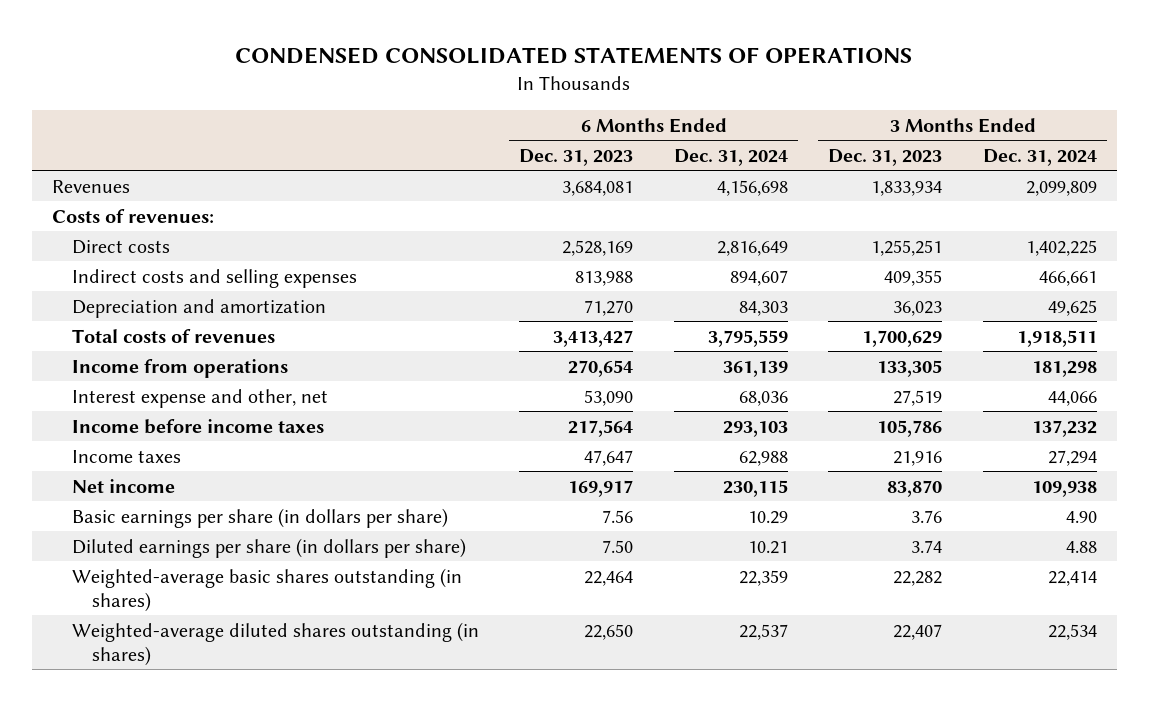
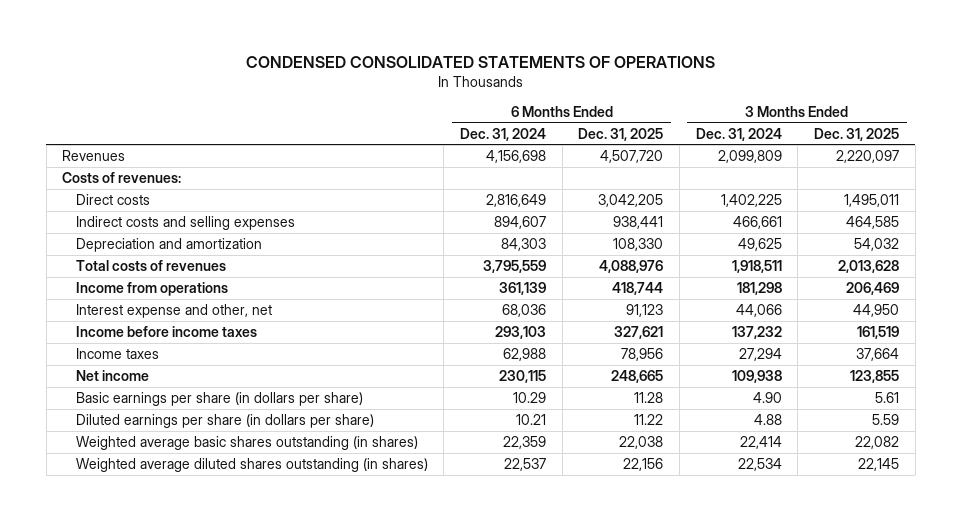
[519,148,634,166] Dec. 31, 2023 -> none
[828,148,943,166] Dec. 31, 2023 -> none
none -> [578,127,664,141] Dec. 31, 2025
none -> [813,127,899,141] Dec. 31, 2025
[71,567,462,612] Weighted-average basic shares outstanding (in shares) -> [75,435,418,450] Weighted average basic shares outstanding (in shares)
[71,621,479,666] Weighted-average diluted shares outstanding (in shares) -> [75,457,428,472] Weighted average diluted shares outstanding (in shares)

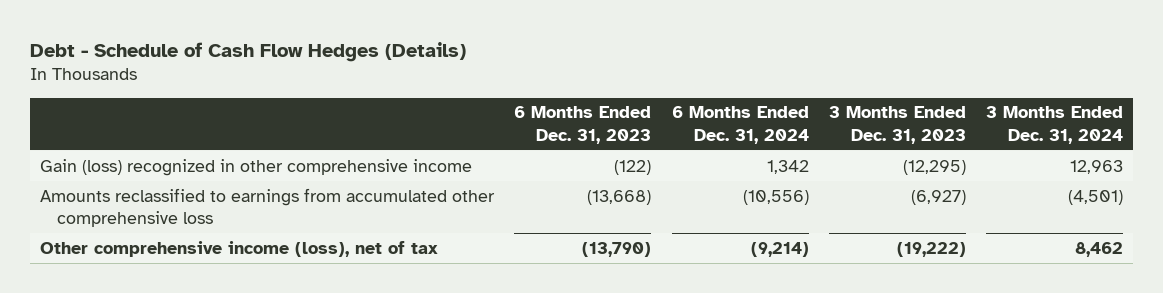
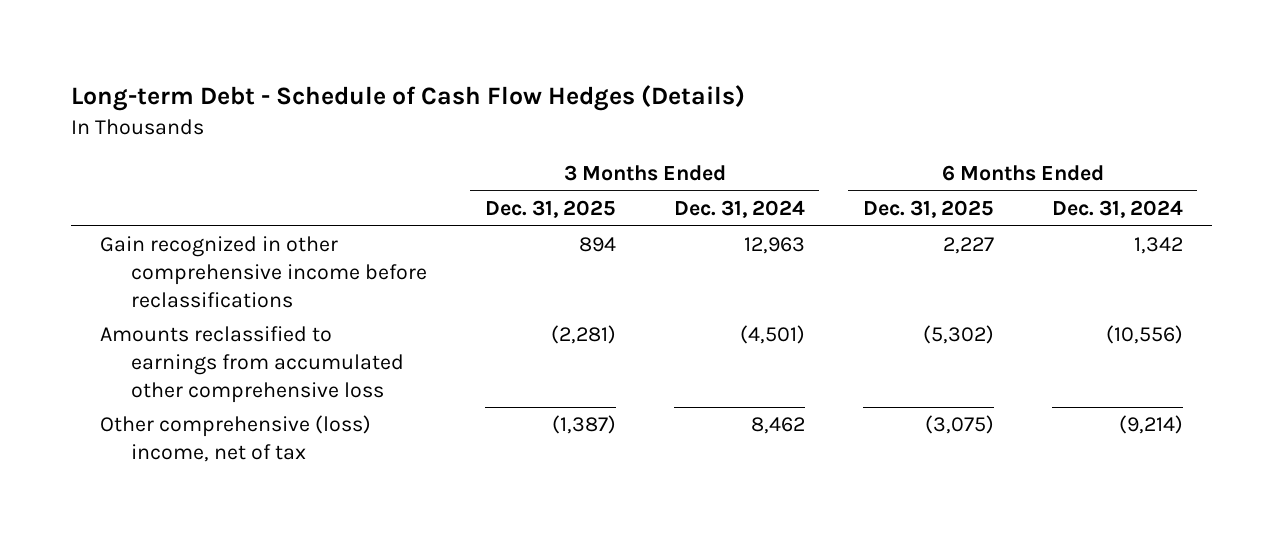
[30,42,467,63] Debt - Schedule of Cash Flow Hedges (Details) -> [70,85,745,112] Long-term Debt - Schedule of Cash Flow Hedges (Details)
[514,106,652,144] 6 Months Ended Dec. 31, 2023 -> none
[828,106,966,144] 3 Months Ended Dec. 31, 2023 -> none
none -> [484,199,616,218] Dec. 31, 2025
none -> [862,199,994,218] Dec. 31, 2025
[40,158,473,176] Gain (loss) recognized in other comprehensive income -> [99,236,427,308] Gain recognized in other comprehensive income before reclassifications
[40,240,439,257] Other comprehensive income (loss), net of tax -> [99,415,371,462] Other comprehensive (loss) income, net of tax

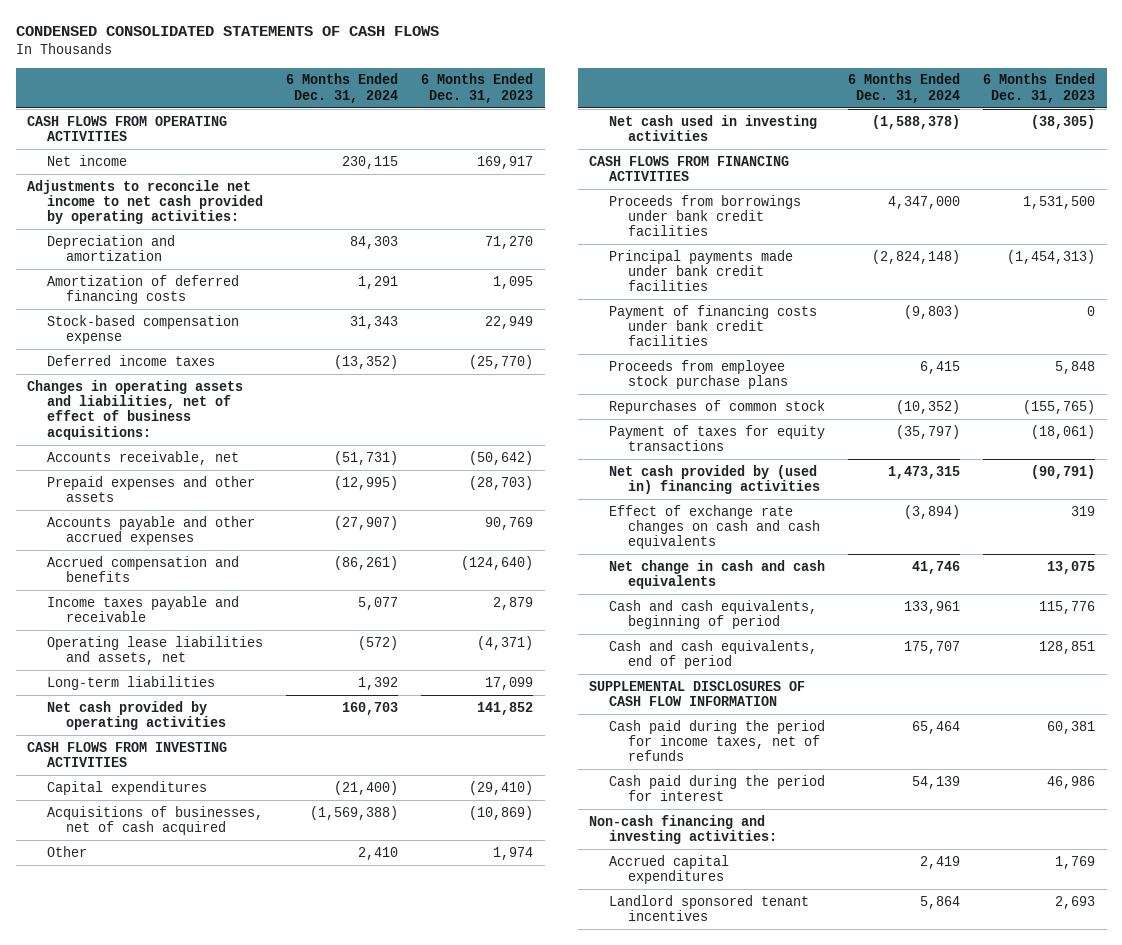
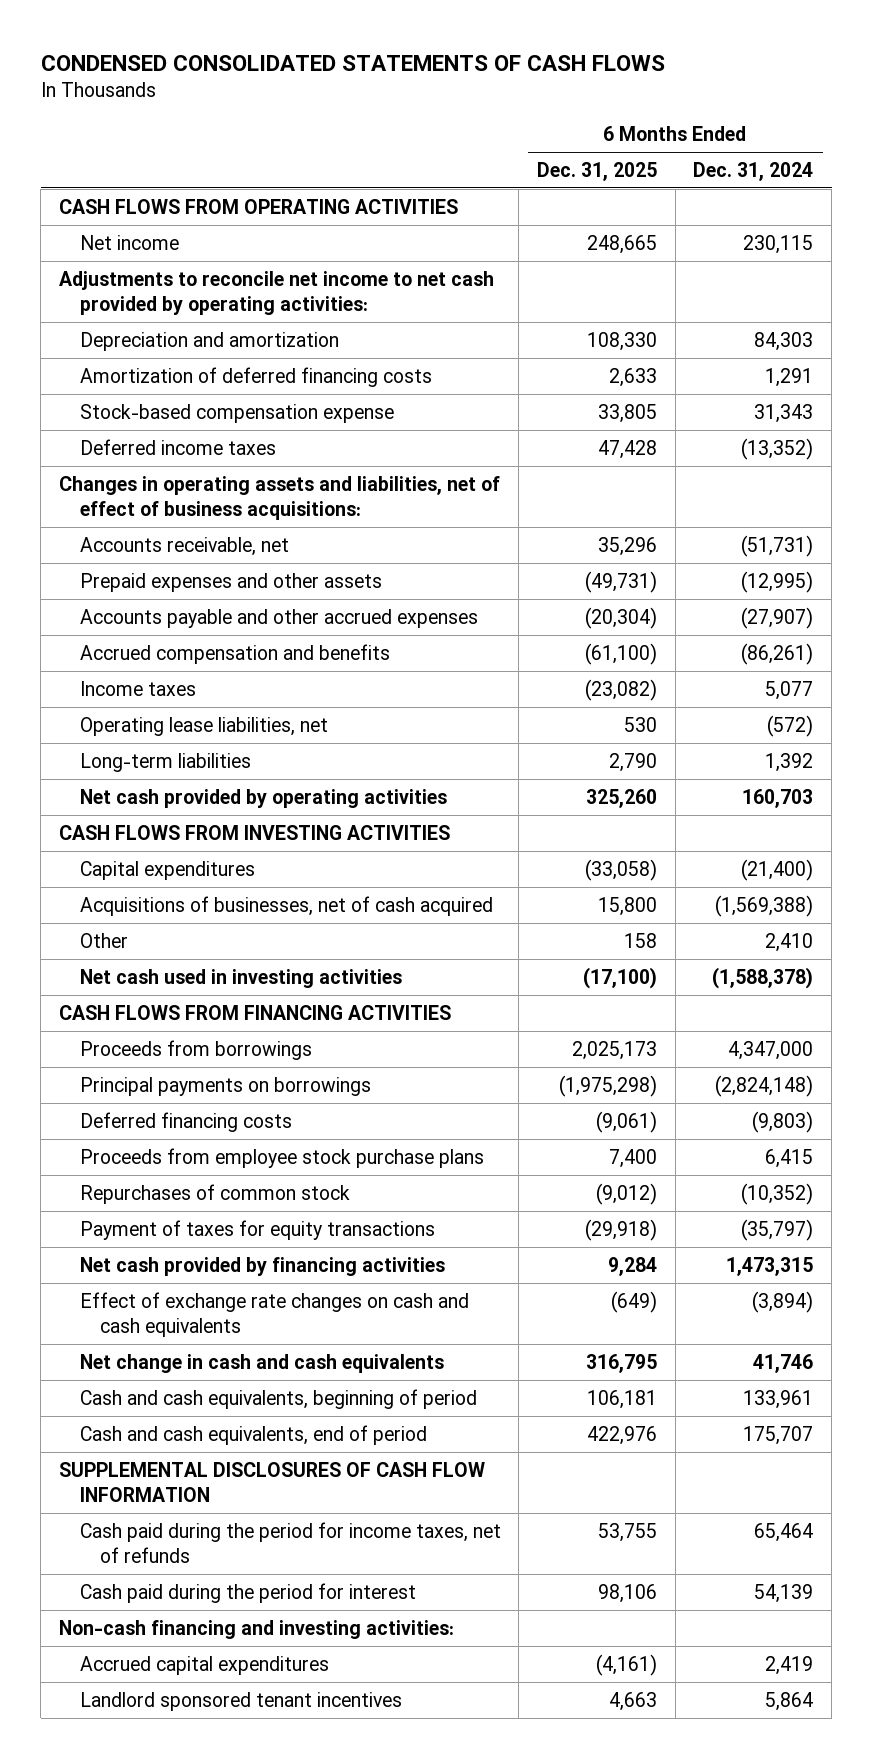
[421,73,534,103] 6 Months Ended Dec. 31, 2023 -> none
none -> [537,161,658,181] Dec. 31, 2025
[46,595,239,623] Income taxes payable and receivable -> [79,680,196,696] Income taxes
[46,635,263,666] Operating lease liabilities and assets, net -> [79,716,328,736] Operating lease liabilities, net
[608,194,801,237] Proceeds from borrowings under bank credit facilities -> [79,1039,312,1060] Proceeds from borrowings
[608,249,793,292] Principal payments made under bank credit facilities -> [79,1076,371,1096] Principal payments on borrowings
[608,304,817,347] Payment of financing costs under bank credit facilities -> [79,1111,292,1132] Deferred financing costs
[608,464,820,495] Net cash provided by (used in) financing activities -> [79,1256,445,1276] Net cash provided by financing activities

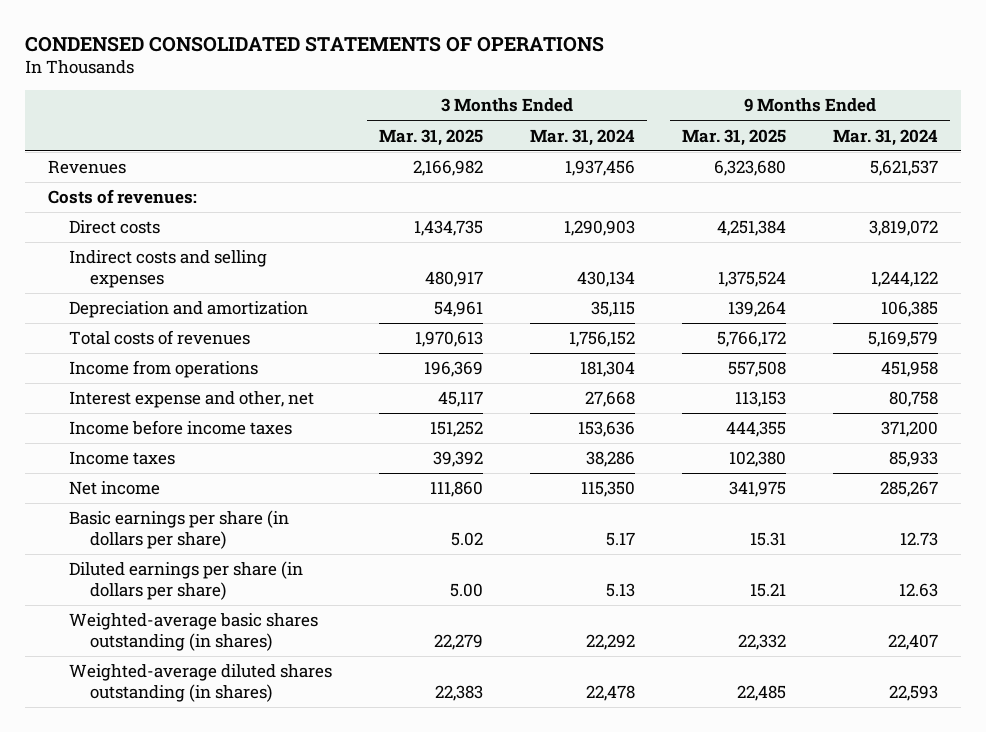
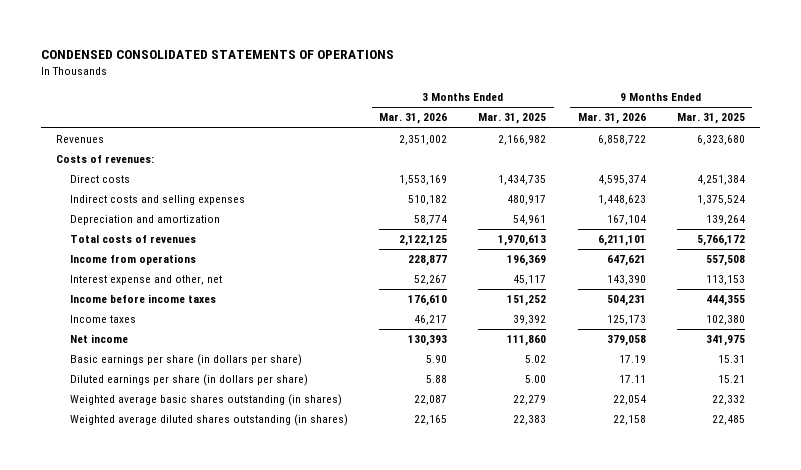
[530,128,636,146] Mar. 31, 2024 -> none
[832,128,938,146] Mar. 31, 2024 -> none
none -> [379,113,448,125] Mar. 31, 2026
none -> [577,113,646,125] Mar. 31, 2026
[69,613,319,651] Weighted-average basic shares outstanding (in shares) -> [70,394,343,407] Weighted average basic shares outstanding (in shares)
[69,664,333,702] Weighted-average diluted shares outstanding (in shares) -> [70,414,349,427] Weighted average diluted shares outstanding (in shares)

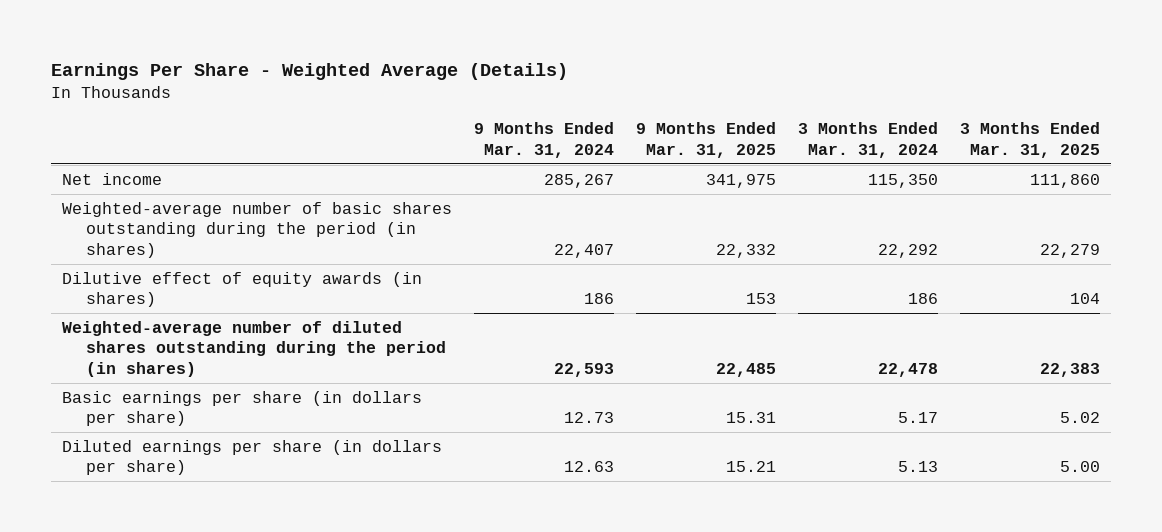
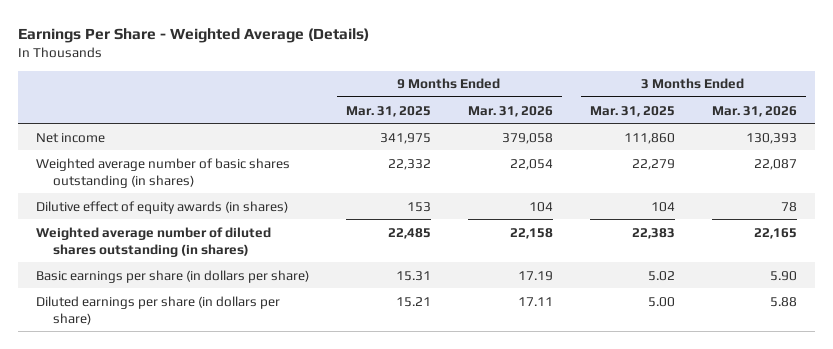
[473,121,614,158] 9 Months Ended Mar. 31, 2024 -> none
[798,121,939,158] 3 Months Ended Mar. 31, 2024 -> none
none -> [467,105,553,117] Mar. 31, 2026
none -> [711,105,797,117] Mar. 31, 2026
[61,201,452,258] Weighted-average number of basic shares outstanding during the period (in shares) -> [36,157,291,188] Weighted average number of basic shares outstanding (in shares)
[61,320,446,377] Weighted-average number of diluted shares outstanding during the period (in shares) -> [36,226,272,257] Weighted average number of diluted shares outstanding (in shares)

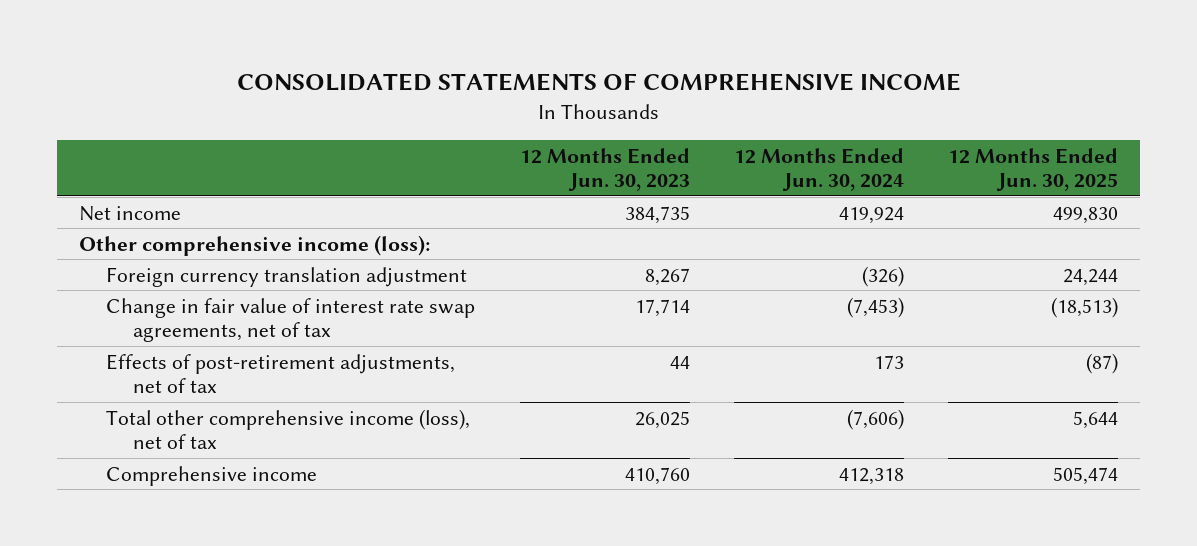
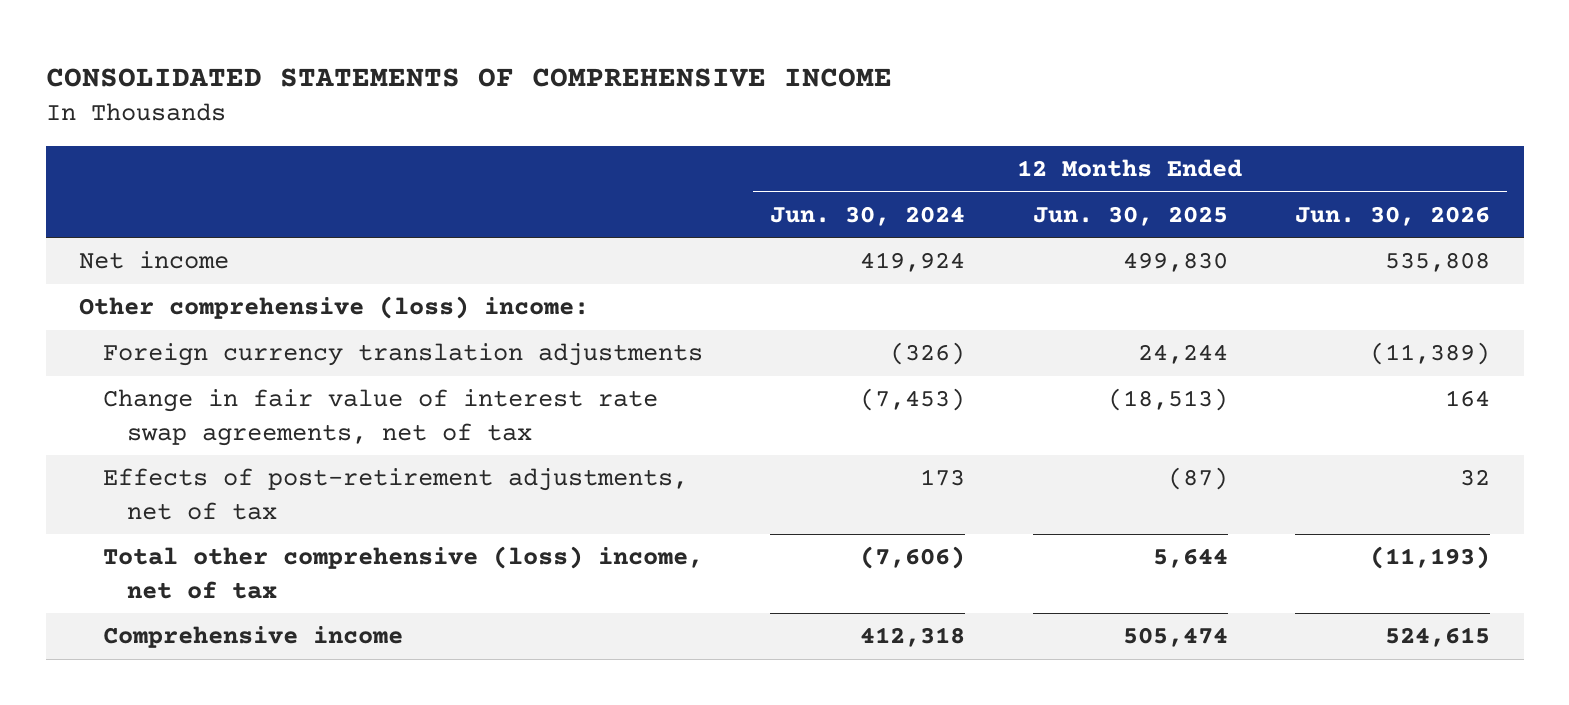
[519,147,690,192] 12 Months Ended Jun. 30, 2023 -> none
none -> [1294,205,1490,226] Jun. 30, 2026
[79,234,431,256] Other comprehensive income (loss): -> [79,296,590,320] Other comprehensive (loss) income:
[106,266,468,287] Foreign currency translation adjustment -> [102,343,703,367] Foreign currency translation adjustments
[106,408,471,450] Total other comprehensive income (loss), net of tax -> [102,546,703,599] Total other comprehensive (loss) income, net of tax

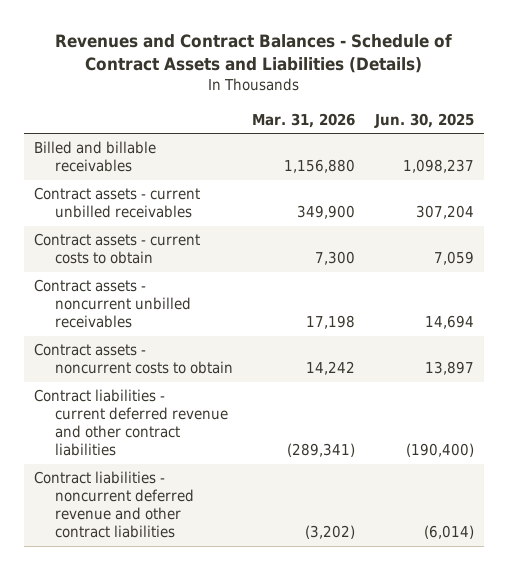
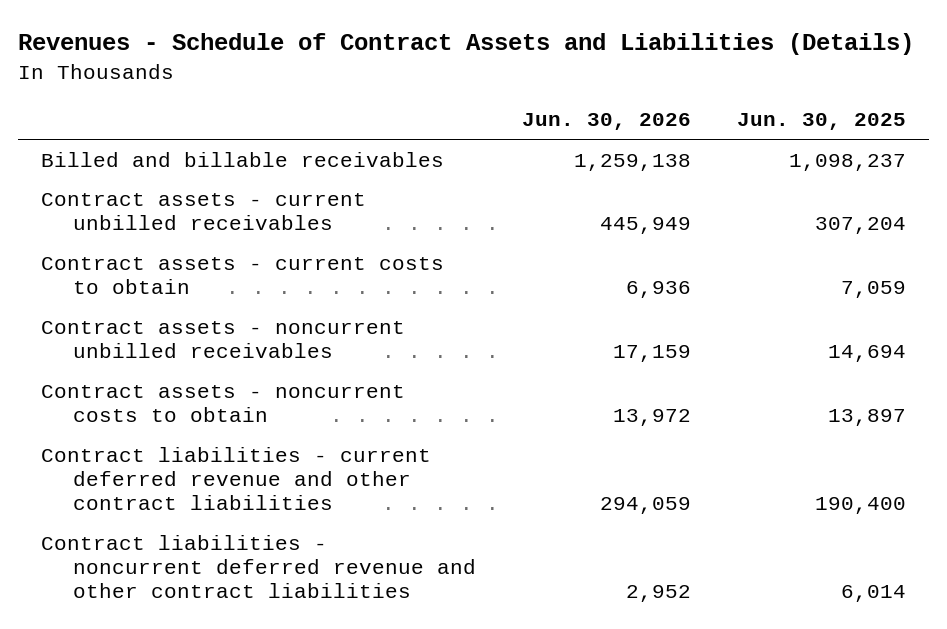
[55,34,453,74] Revenues and Contract Balances - Schedule of Contract Assets and Liabilities (Details) -> [17,33,914,56] Revenues - Schedule of Contract Assets and Liabilities (Details)
[252,112,356,128] Mar. 31, 2026 -> none
none -> [522,113,692,131] Jun. 30, 2026
[406,443,475,458] (190,400) -> [815,497,907,515] 190,400
[424,525,475,540] (6,014) -> [841,585,907,603] 6,014

